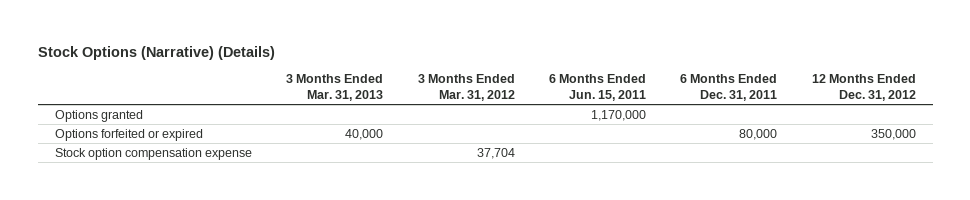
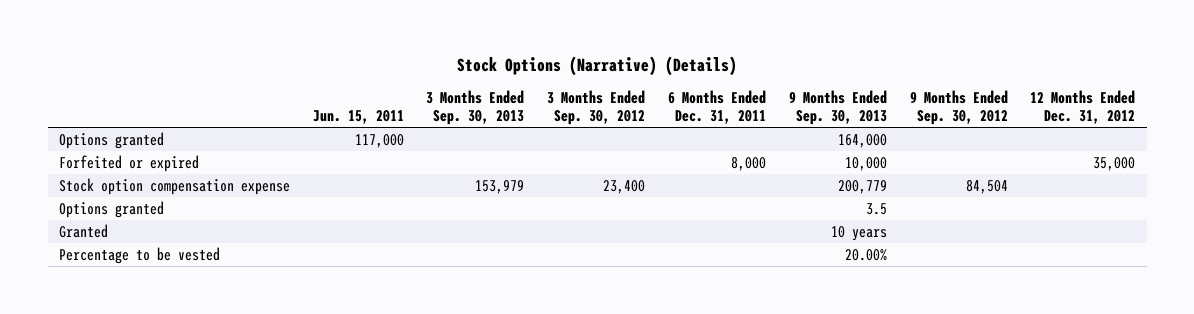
[286,74,384,101] 3 Months Ended Mar. 31, 2013 -> none
[417,74,515,101] 3 Months Ended Mar. 31, 2012 -> none
[548,74,646,101] 6 Months Ended Jun. 15, 2011 -> none
none -> [312,110,404,125] Jun. 15, 2011
none -> [426,90,525,126] 3 Months Ended Sep. 30, 2013
none -> [547,90,646,126] 3 Months Ended Sep. 30, 2012
none -> [788,90,887,126] 9 Months Ended Sep. 30, 2013
none -> [909,90,1008,126] 9 Months Ended Sep. 30, 2012
[54,128,203,141] Options forfeited or expired -> [58,154,199,172] Forfeited or expired
[739,128,778,140] 80,000 -> [730,156,766,171] 8,000
[870,128,916,140] 350,000 -> [1093,156,1136,171] 35,000
none -> [58,200,164,218] Options granted
none -> [58,223,108,238] Granted
none -> [58,246,220,264] Percentage to be vested

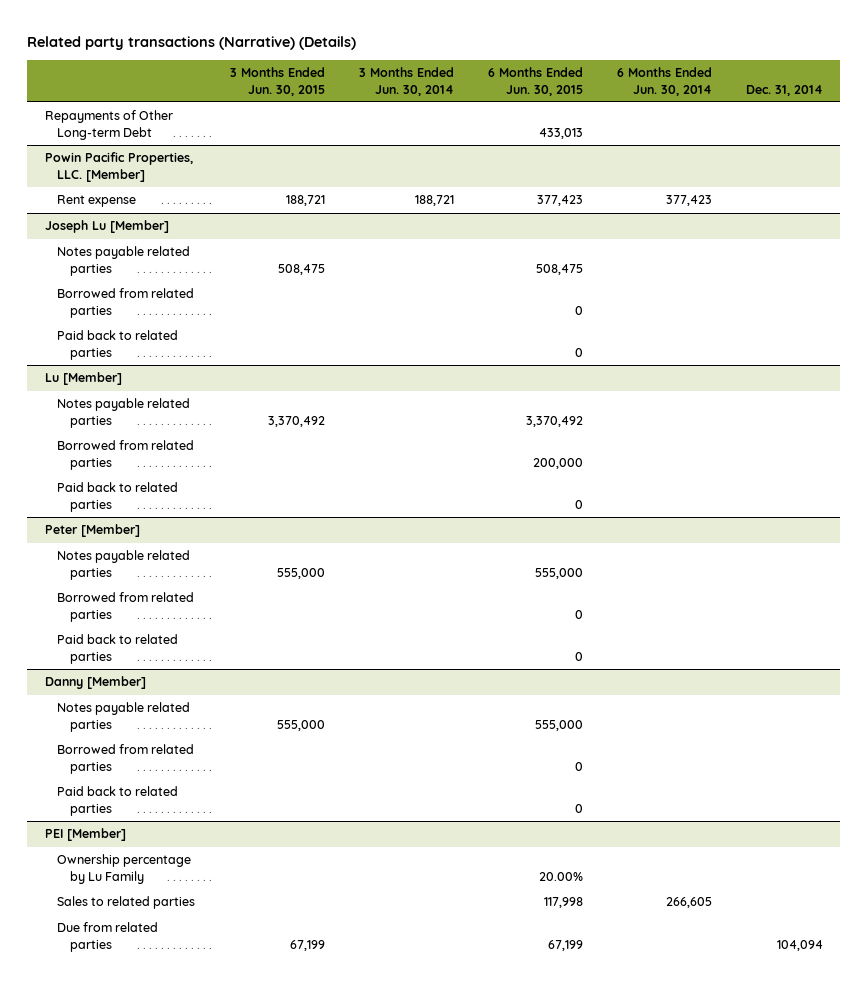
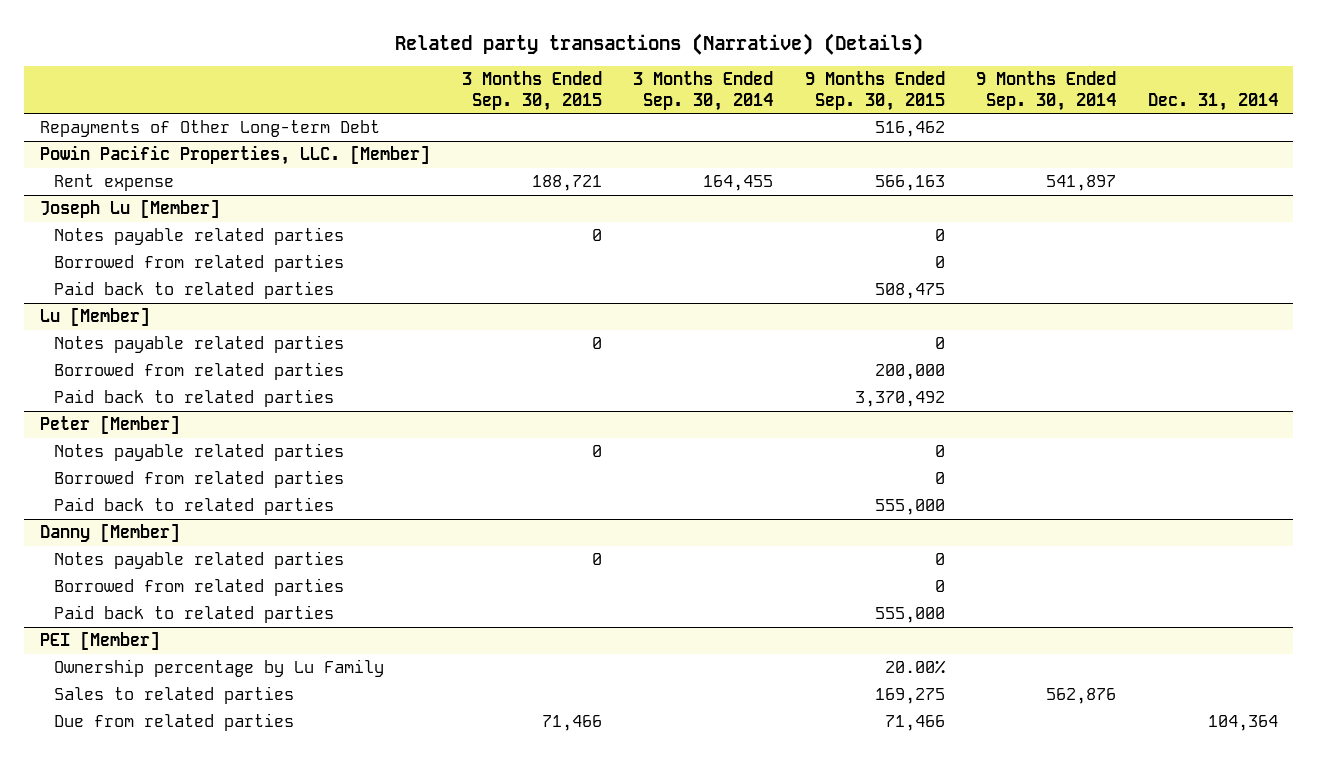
[229,67,325,96] 3 Months Ended Jun. 30, 2015 -> none
[358,67,454,96] 3 Months Ended Jun. 30, 2014 -> none
[487,67,583,96] 6 Months Ended Jun. 30, 2015 -> none
[616,67,712,96] 6 Months Ended Jun. 30, 2014 -> none
none -> [461,71,602,111] 3 Months Ended Sep. 30, 2015
none -> [633,71,774,111] 3 Months Ended Sep. 30, 2014
none -> [804,71,945,111] 9 Months Ended Sep. 30, 2015
none -> [976,71,1117,111] 9 Months Ended Sep. 30, 2014
[777,939,824,951] 104,094 -> [1207,715,1278,732] 104,364

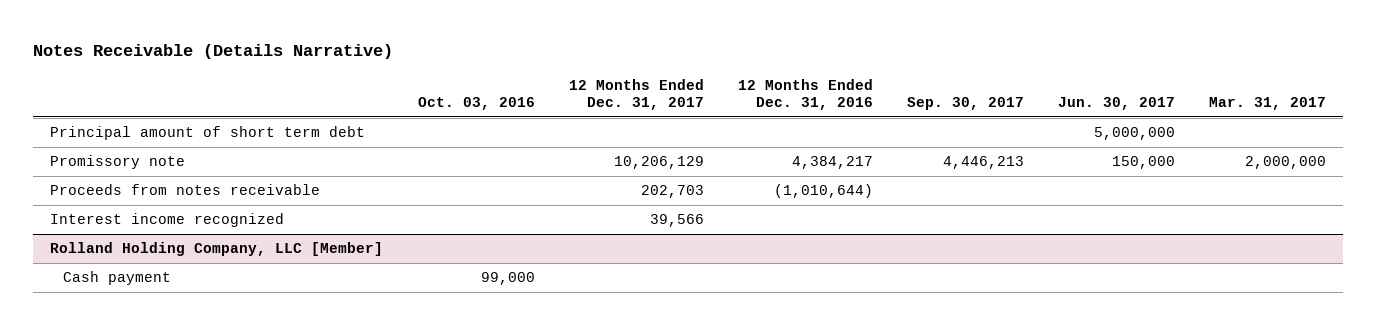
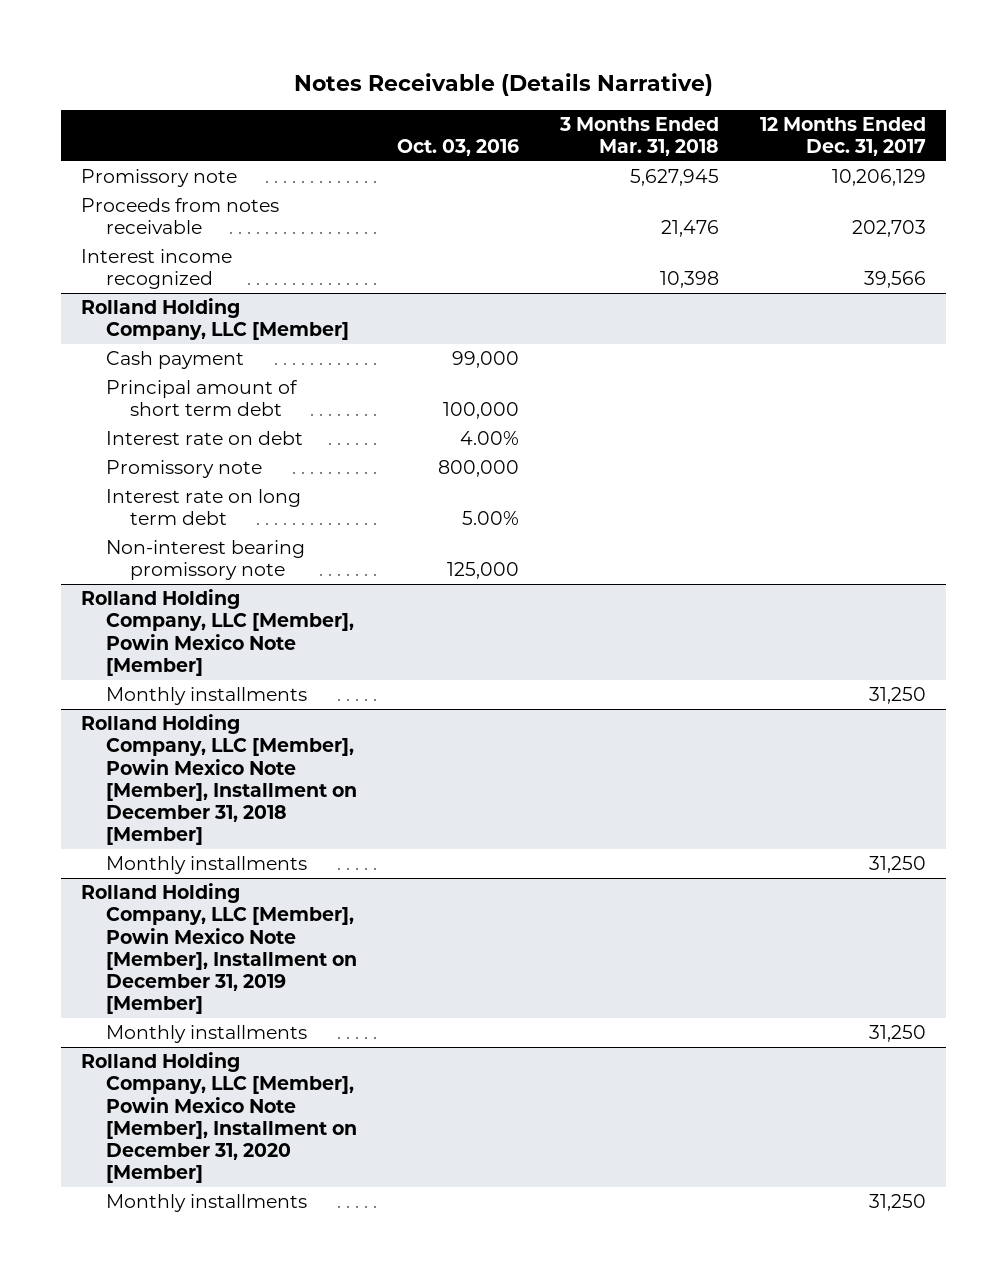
[737,78,873,111] 12 Months Ended Dec. 31, 2016 -> none
[907,97,1025,111] Sep. 30, 2017 -> none
[1058,97,1176,111] Jun. 30, 2017 -> none
[1209,97,1327,111] Mar. 31, 2017 -> none
none -> [559,116,720,157] 3 Months Ended Mar. 31, 2018
[50,126,366,141] Principal amount of short term debt -> none
none -> [105,380,298,417] Principal amount of short term debt
none -> [105,431,303,446] Interest rate on debt
none -> [105,460,262,479] Promissory note
none -> [105,489,301,526] Interest rate on long term debt
none -> [105,540,305,581] Non-interest bearing promissory note
none -> [81,589,354,676] Rolland Holding Company, LLC [Member], Powin Mexico Note [Member]
none -> [105,687,307,706] Monthly installments
none -> [81,714,357,846] Rolland Holding Company, LLC [Member], Powin Mexico Note [Member], Installment on December 31, 2018 [Member]
none -> [105,856,307,875] Monthly installments
none -> [81,883,357,1015] Rolland Holding Company, LLC [Member], Powin Mexico Note [Member], Installment on December 31, 2019 [Member]
none -> [105,1025,307,1044] Monthly installments
none -> [81,1052,357,1184] Rolland Holding Company, LLC [Member], Powin Mexico Note [Member], Installment on December 31, 2020 [Member]
none -> [105,1194,307,1213] Monthly installments

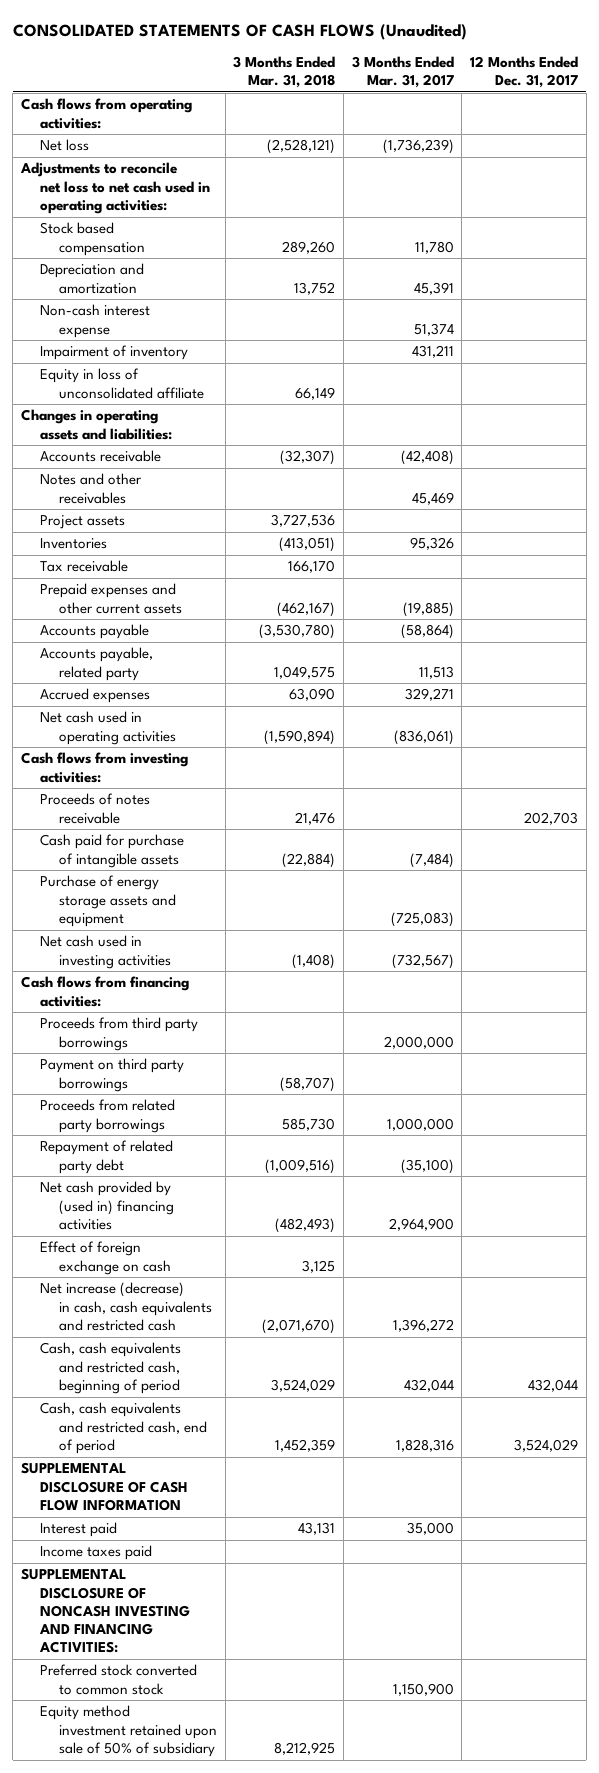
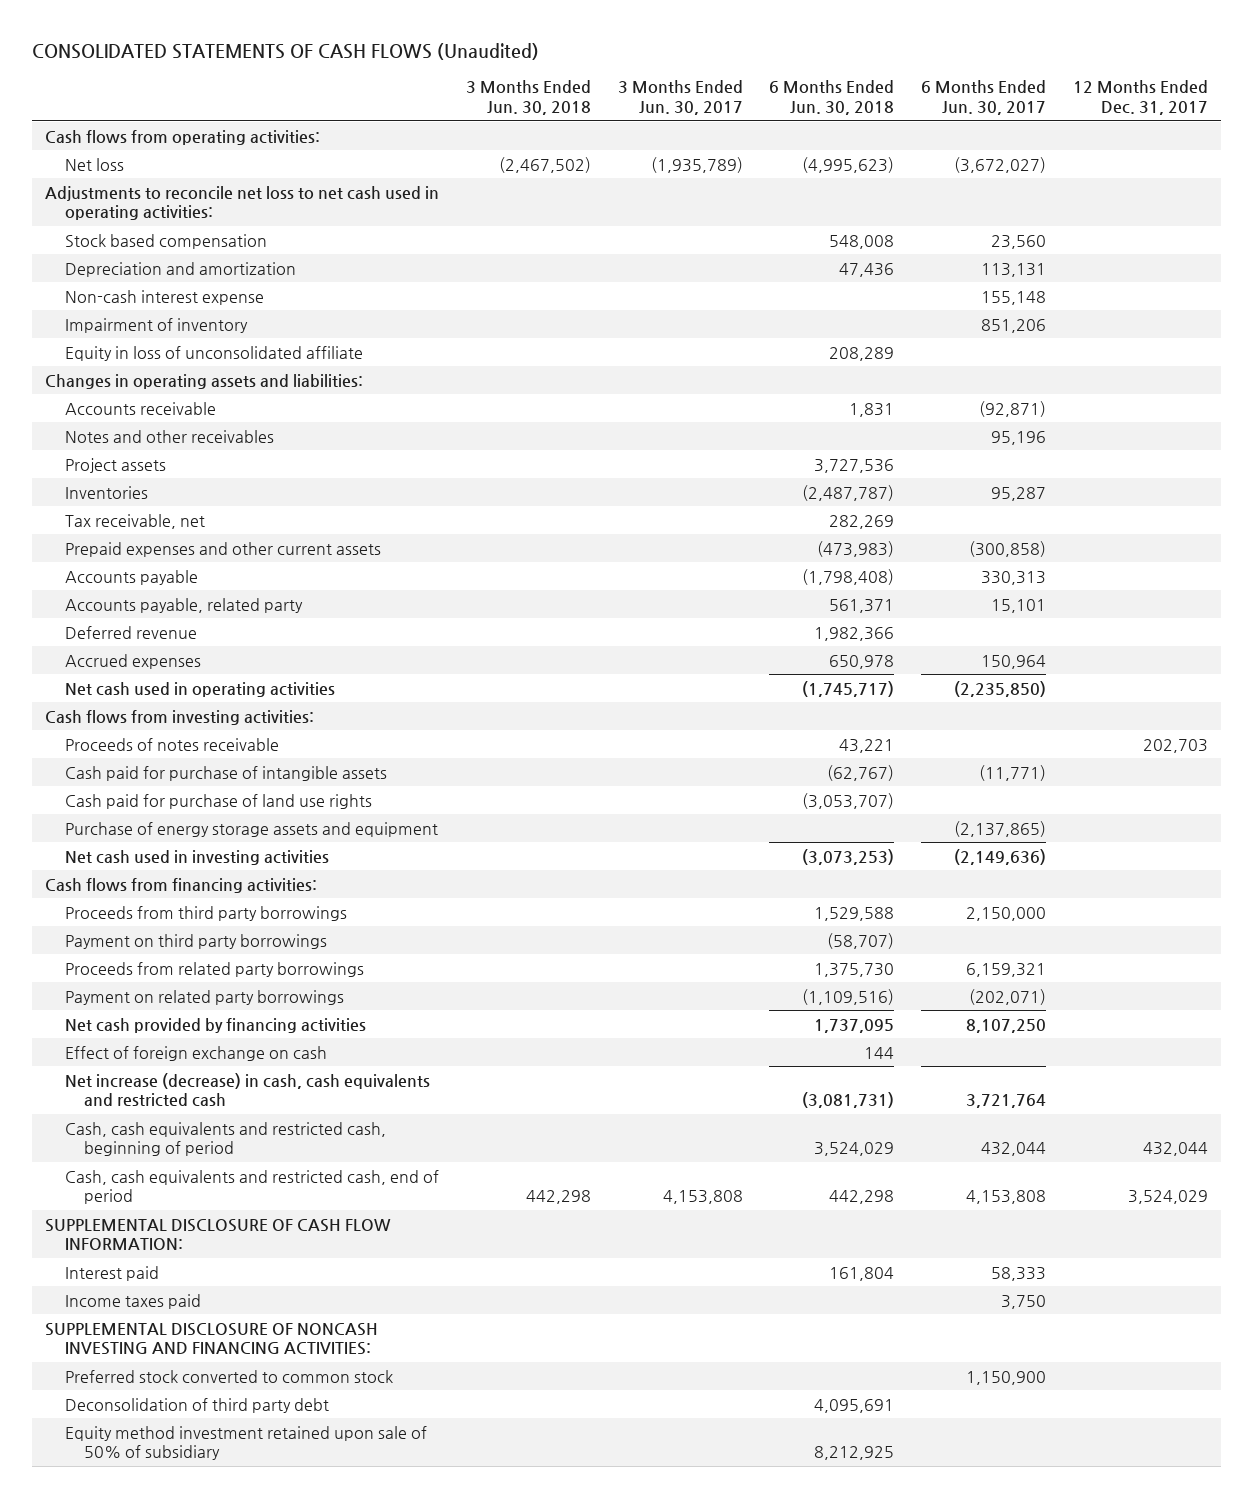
[233,55,336,89] 3 Months Ended Mar. 31, 2018 -> none
[351,55,454,89] 3 Months Ended Mar. 31, 2017 -> none
none -> [466,80,592,115] 3 Months Ended Jun. 30, 2018
none -> [617,80,743,115] 3 Months Ended Jun. 30, 2017
none -> [769,80,895,115] 6 Months Ended Jun. 30, 2018
none -> [921,80,1047,115] 6 Months Ended Jun. 30, 2017
[39,560,128,573] Tax receivable -> [64,513,205,529] Tax receivable, net
none -> [64,625,197,639] Deferred revenue
none -> [64,793,372,809] Cash paid for purchase of land use rights
[39,1140,173,1174] Repayment of related party debt -> [64,989,344,1005] Payment on related party borrowings
[39,1181,174,1230] Net cash provided by (used in) financing activities -> [64,1017,366,1033] Net cash provided by financing activities
[20,1462,188,1511] SUPPLEMENTAL DISCLOSURE OF CASH FLOW INFORMATION -> [45,1218,392,1251] SUPPLEMENTAL DISCLOSURE OF CASH FLOW INFORMATION:
none -> [64,1397,329,1413] Deconsolidation of third party debt

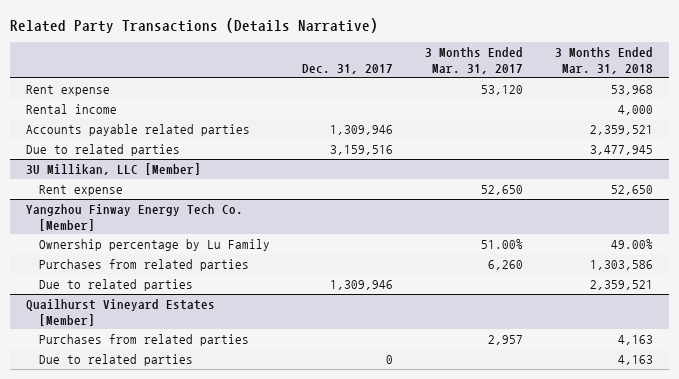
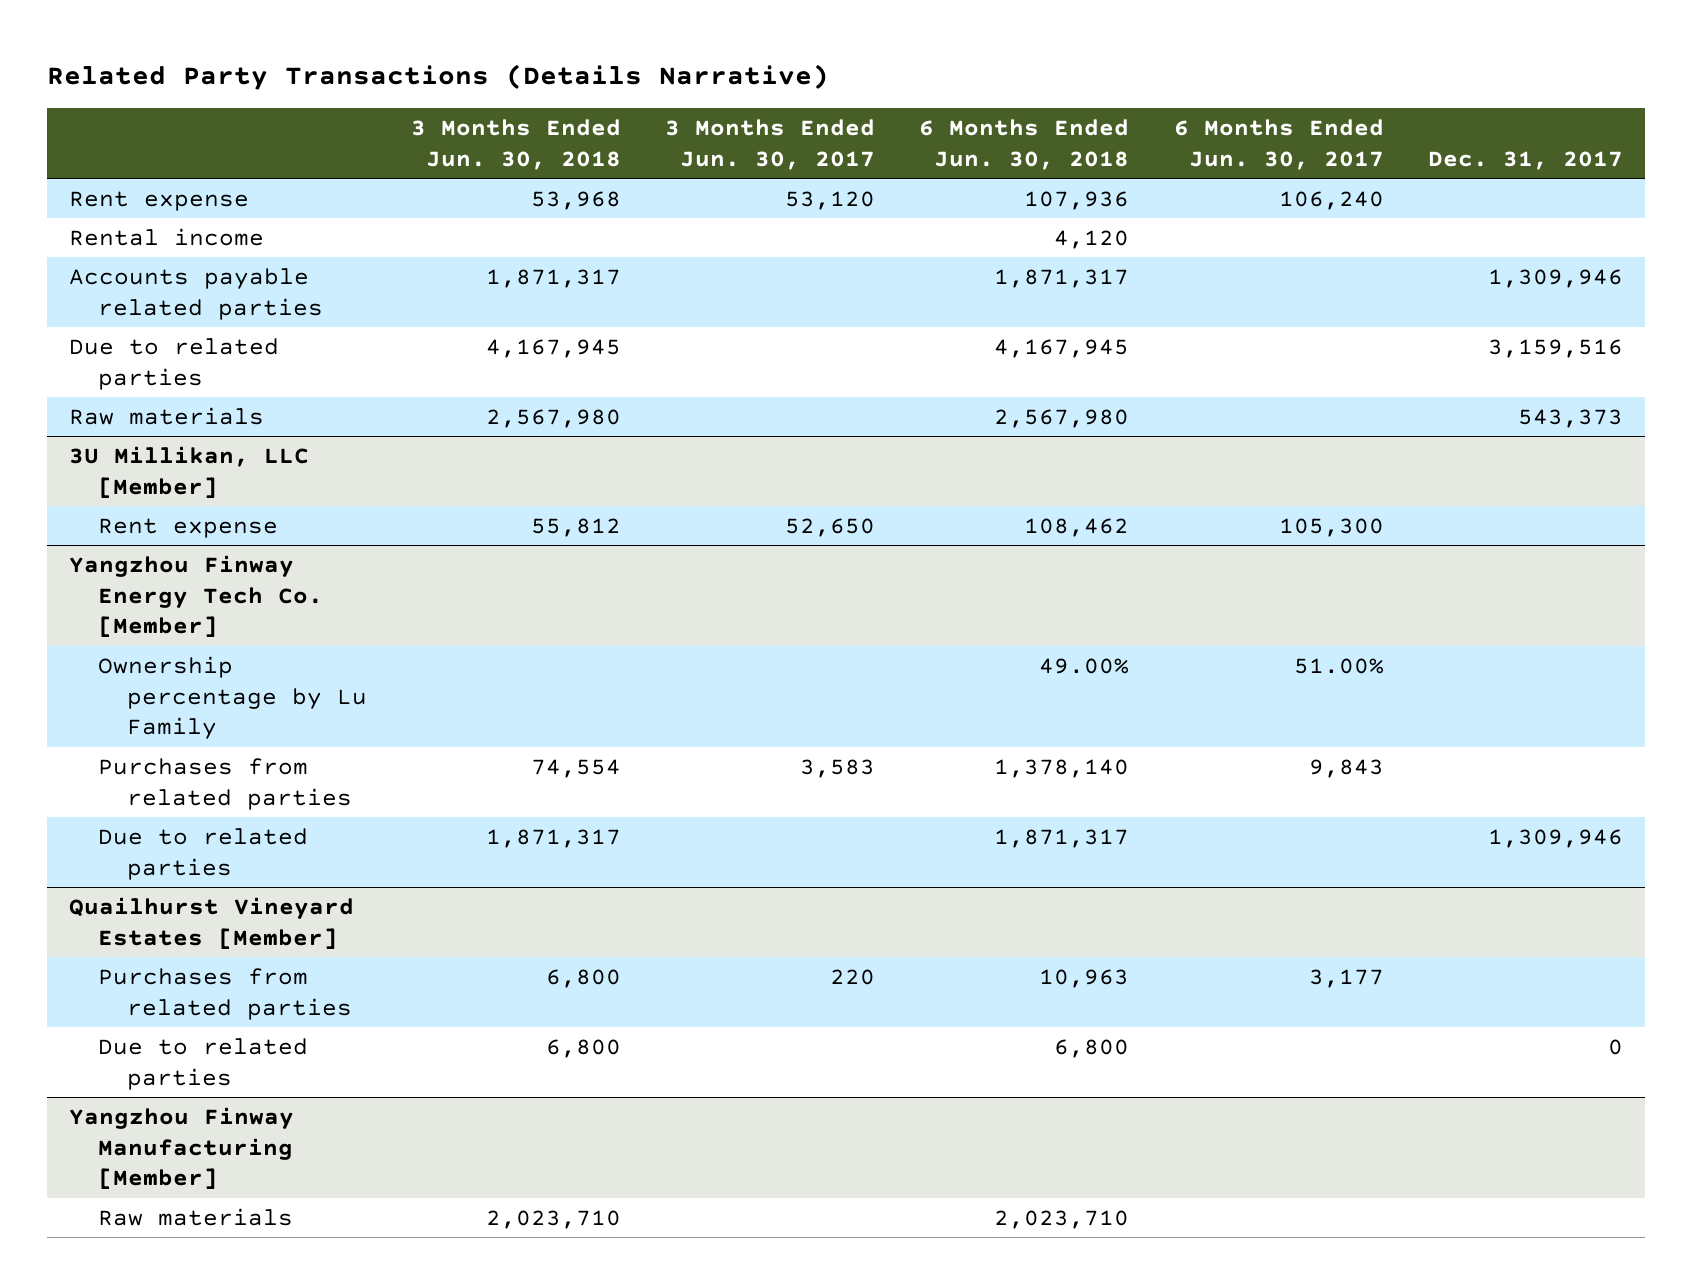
[425,47,524,75] 3 Months Ended Mar. 31, 2017 -> none
[555,47,654,75] 3 Months Ended Mar. 31, 2018 -> none
none -> [411,119,622,171] 3 Months Ended Jun. 30, 2018
none -> [665,119,876,171] 3 Months Ended Jun. 30, 2017
none -> [919,119,1130,171] 6 Months Ended Jun. 30, 2018
none -> [1173,119,1384,171] 6 Months Ended Jun. 30, 2017
none -> [68,406,264,425] Raw materials
none -> [68,1106,294,1190] Yangzhou Finway Manufacturing [Member]
none -> [97,1207,293,1226] Raw materials

